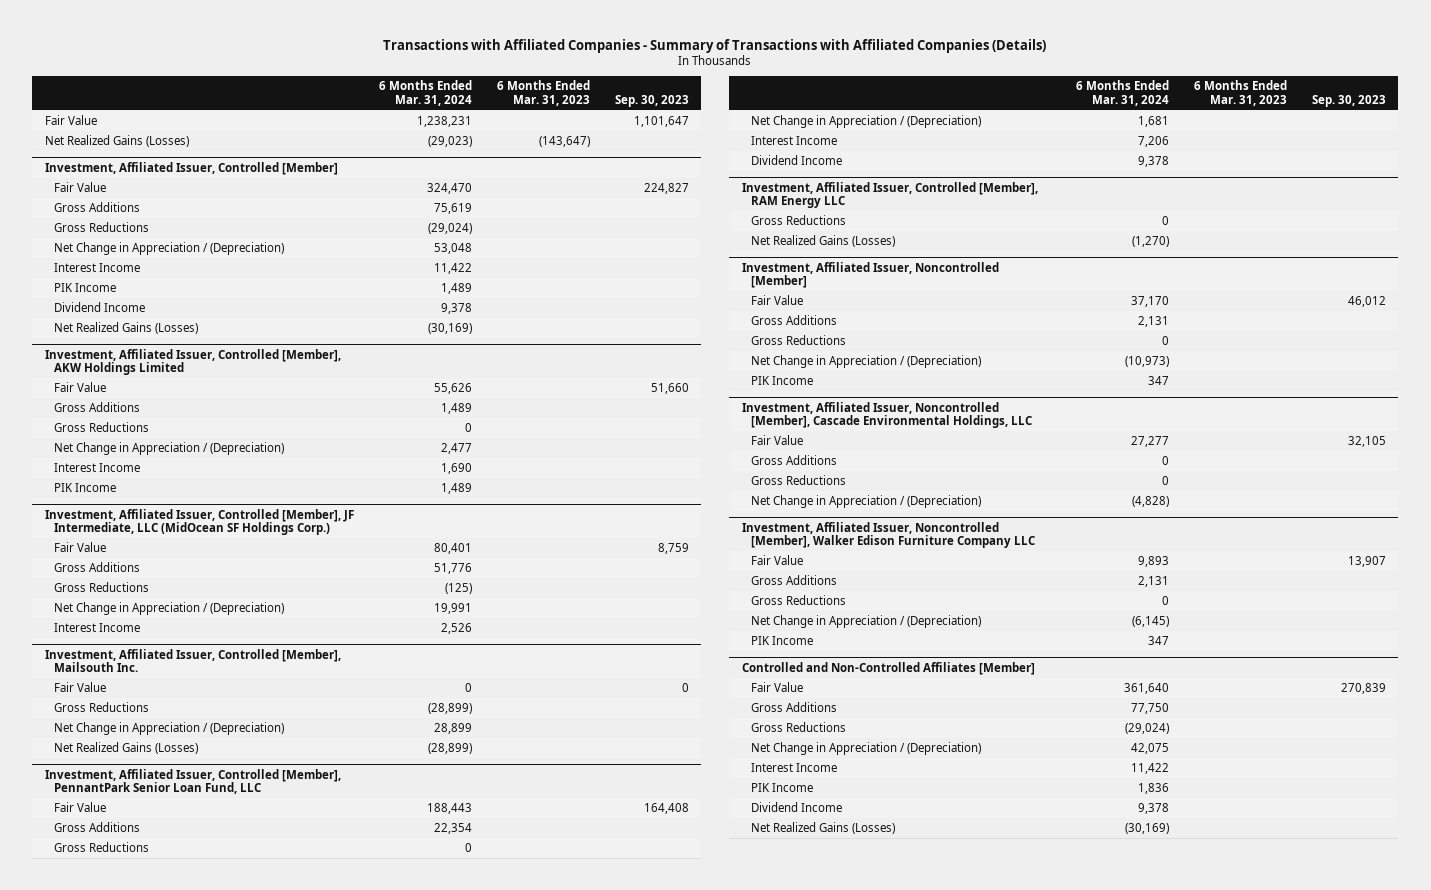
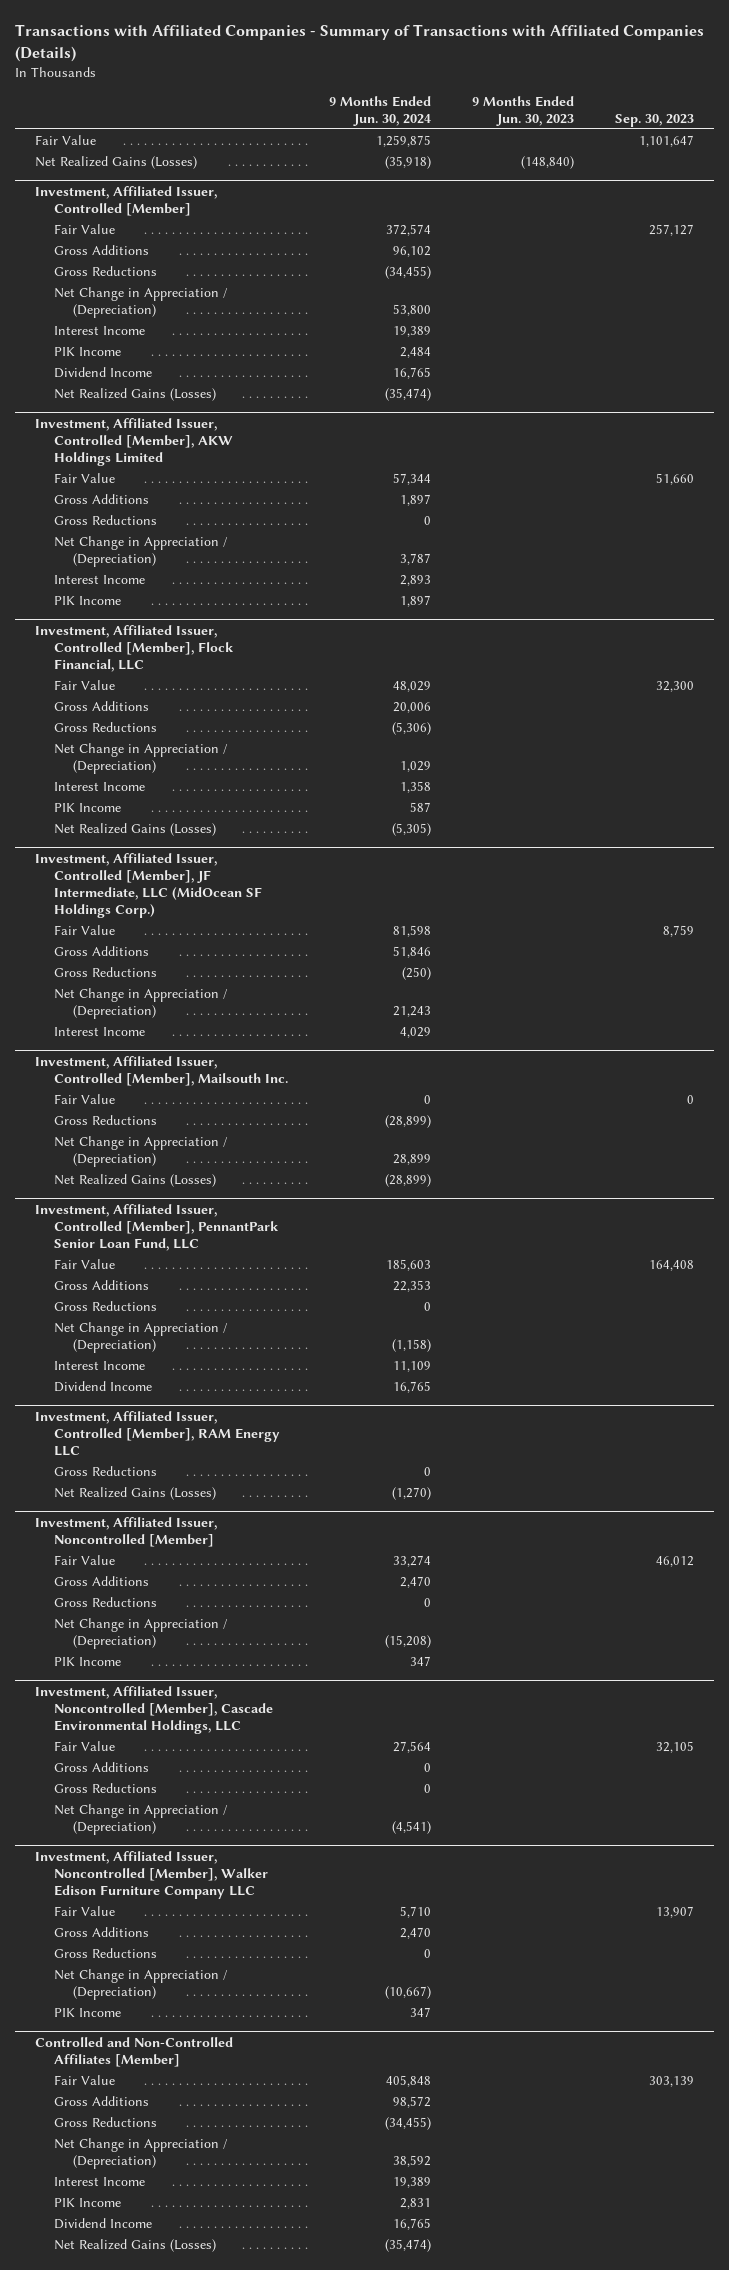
[378,80,472,106] 6 Months Ended Mar. 31, 2024 -> none
[496,80,590,106] 6 Months Ended Mar. 31, 2023 -> none
none -> [328,95,431,126] 9 Months Ended Jun. 30, 2024
none -> [471,95,574,126] 9 Months Ended Jun. 30, 2023
[643,182,689,194] 224,827 -> [648,224,694,237] 257,127
none -> [35,624,234,672] Investment, Affiliated Issuer, Controlled [Member], Flock Financial, LLC
none -> [53,680,115,691] Fair Value
none -> [53,701,149,712] Gross Additions
none -> [53,722,157,733] Gross Reductions
none -> [53,743,228,775] Net Change in Appreciation / (Depreciation)
none -> [53,782,145,792] Interest Income
none -> [53,803,121,813] PIK Income
none -> [53,823,216,837] Net Realized Gains (Losses)
[1340,682,1386,694] 270,839 -> [648,2076,694,2088] 303,139

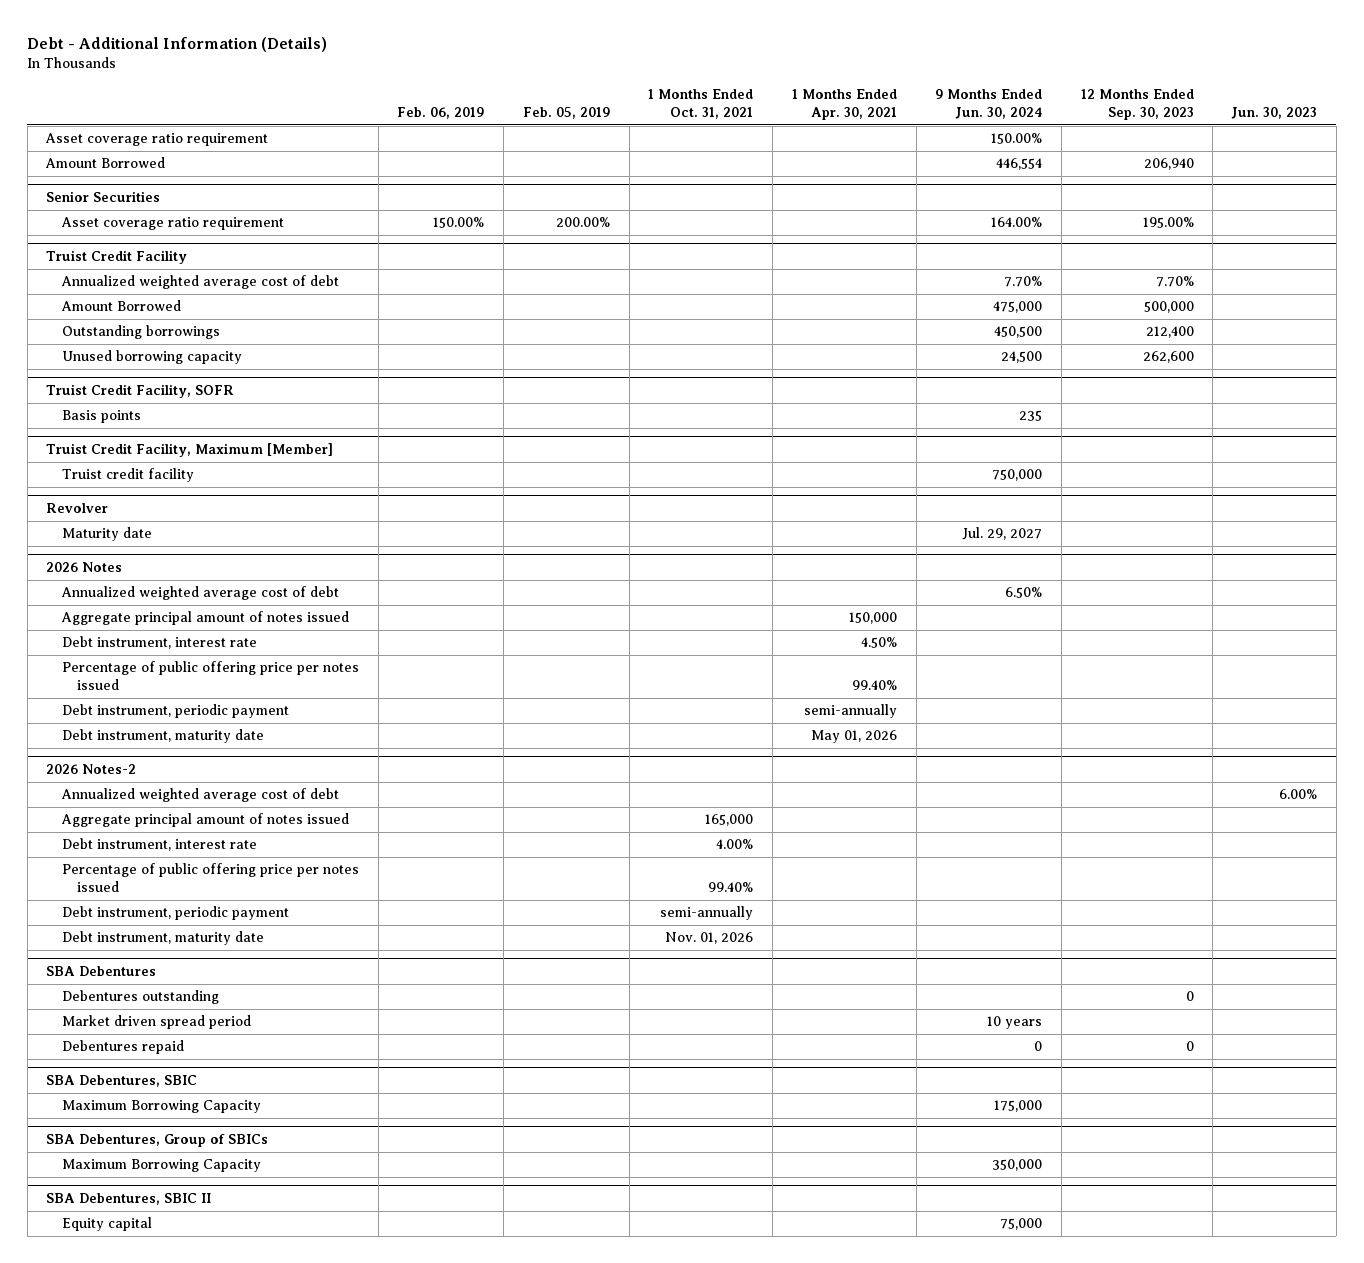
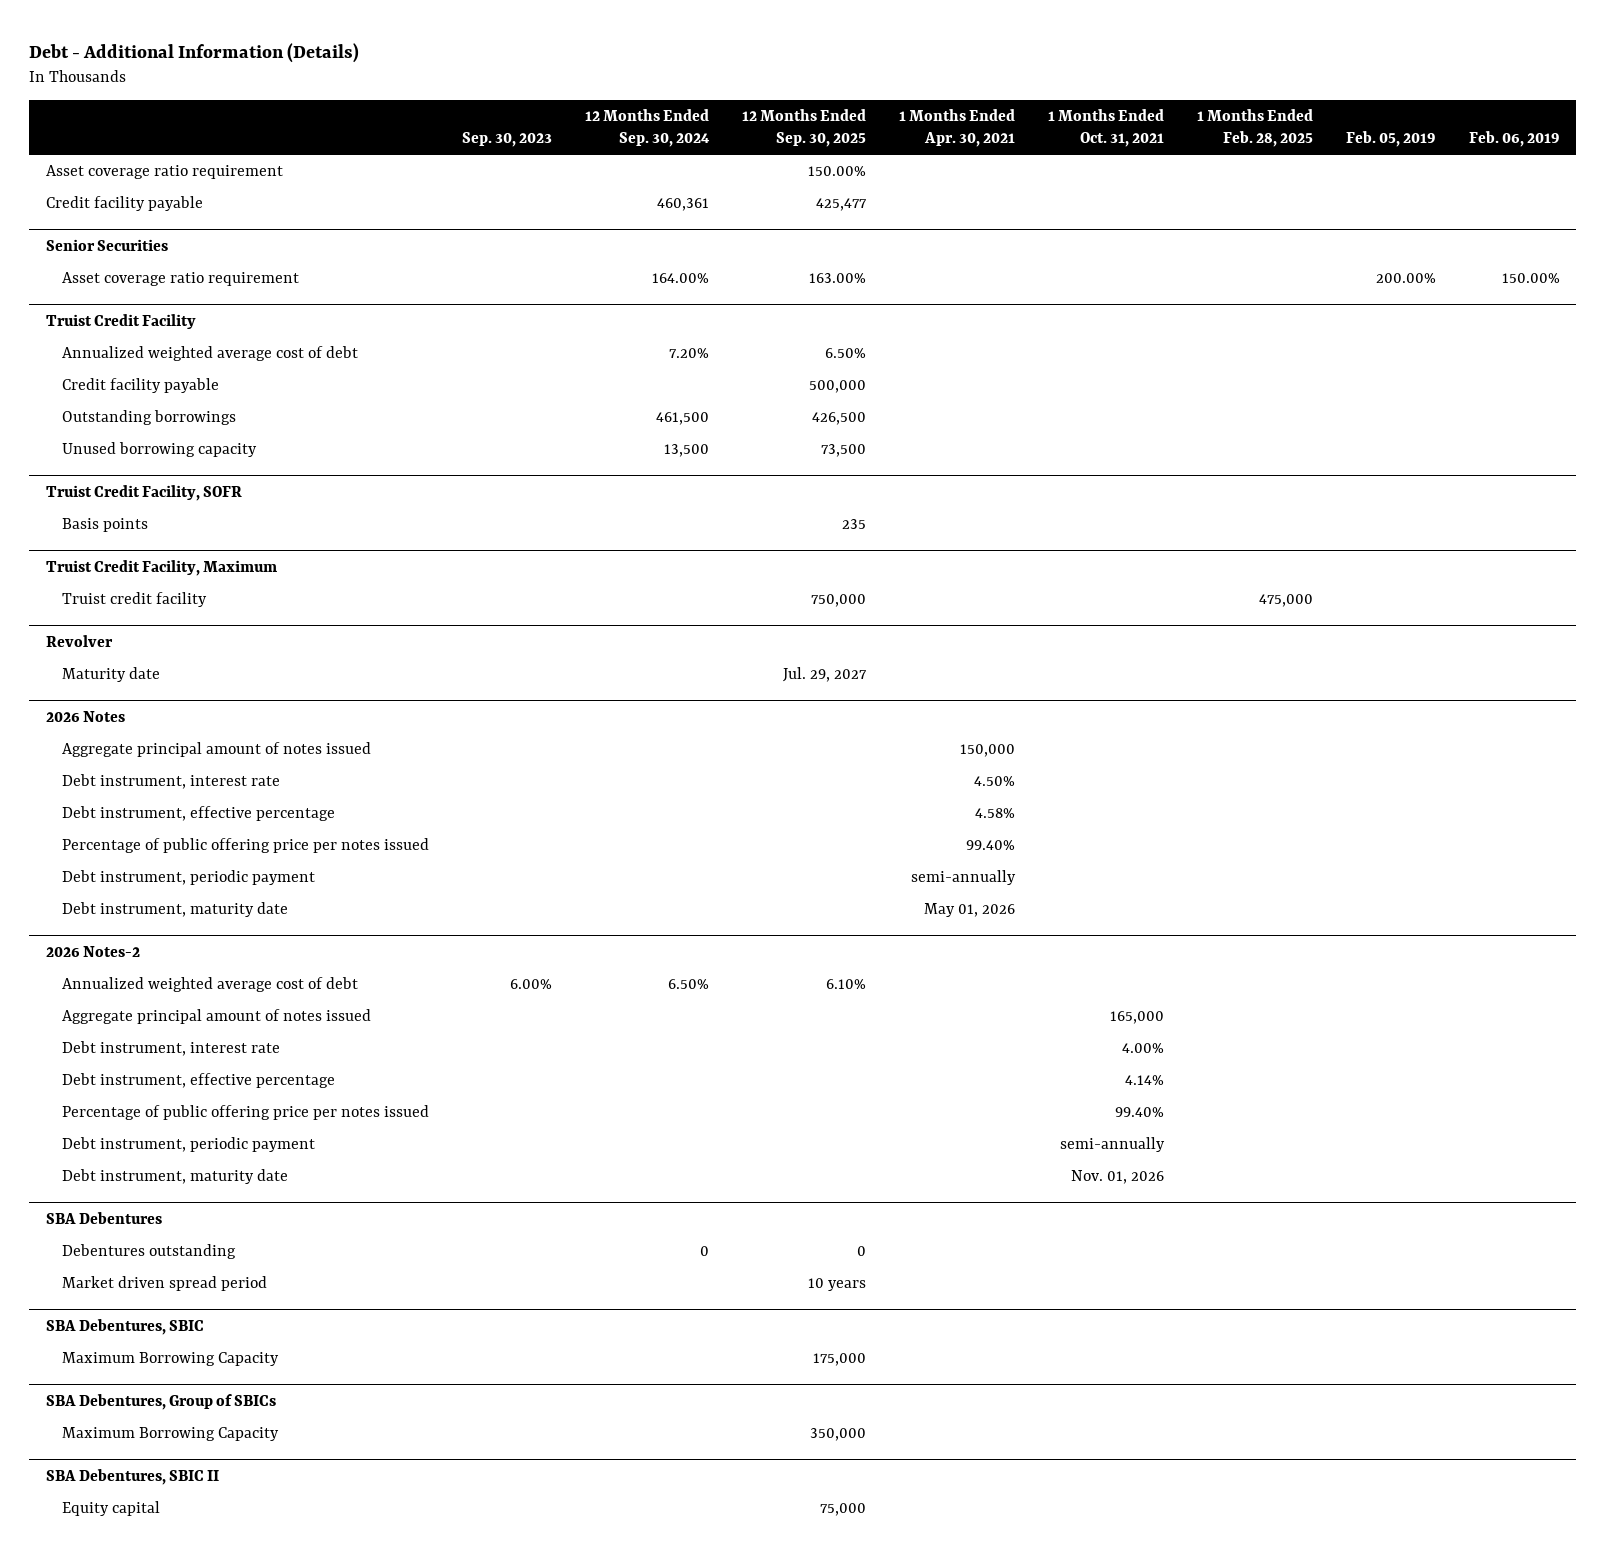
[935,89,1043,119] 9 Months Ended Jun. 30, 2024 -> none
[1080,89,1194,120] 12 Months Ended Sep. 30, 2023 -> none
[1231,106,1318,119] Jun. 30, 2023 -> none
none -> [461,132,552,148] Sep. 30, 2023
none -> [584,109,710,148] 12 Months Ended Sep. 30, 2024
none -> [741,109,866,148] 12 Months Ended Sep. 30, 2025
none -> [1196,109,1313,148] 1 Months Ended Feb. 28, 2025
[45,157,166,169] Amount Borrowed -> [45,196,203,212] Credit facility payable
[60,300,181,312] Amount Borrowed -> [61,378,219,394] Credit facility payable
[46,443,334,458] Truist Credit Facility, Maximum [Member] -> [45,559,277,576] Truist Credit Facility, Maximum
[60,586,339,601] Annualized weighted average cost of debt -> none
none -> [61,806,335,822] Debt instrument, effective percentage
none -> [61,1073,335,1089] Debt instrument, effective percentage
[61,1040,184,1055] Debentures repaid -> none

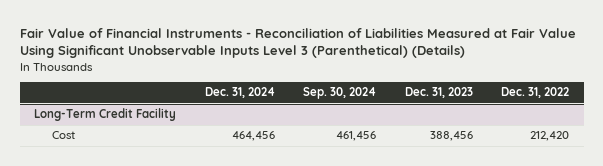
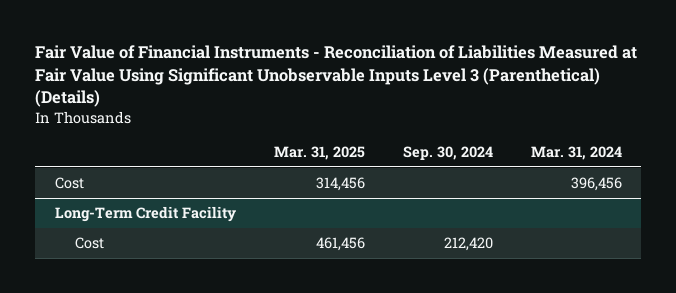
[204,87,275,99] Dec. 31, 2024 -> none
[404,87,473,99] Dec. 31, 2023 -> none
[501,87,570,99] Dec. 31, 2022 -> none
none -> [273,146,365,161] Mar. 31, 2025
none -> [530,146,622,161] Mar. 31, 2024
none -> [54,177,84,190] Cost
[336,131,377,142] 461,456 -> [443,237,493,252] 212,420

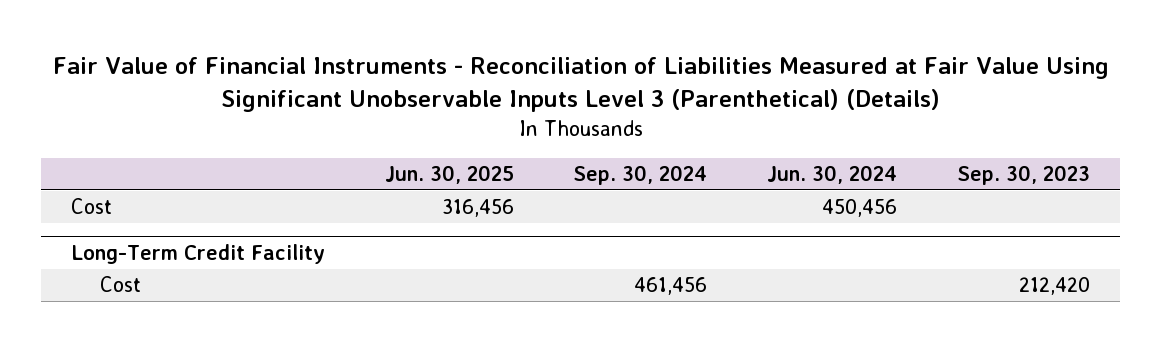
[273,146,365,161] Mar. 31, 2025 -> none
[530,146,622,161] Mar. 31, 2024 -> none
none -> [384,164,514,184] Jun. 30, 2025
none -> [767,164,898,184] Jun. 30, 2024
none -> [957,164,1091,185] Sep. 30, 2023
[443,237,493,252] 212,420 -> [634,277,708,296] 461,456

